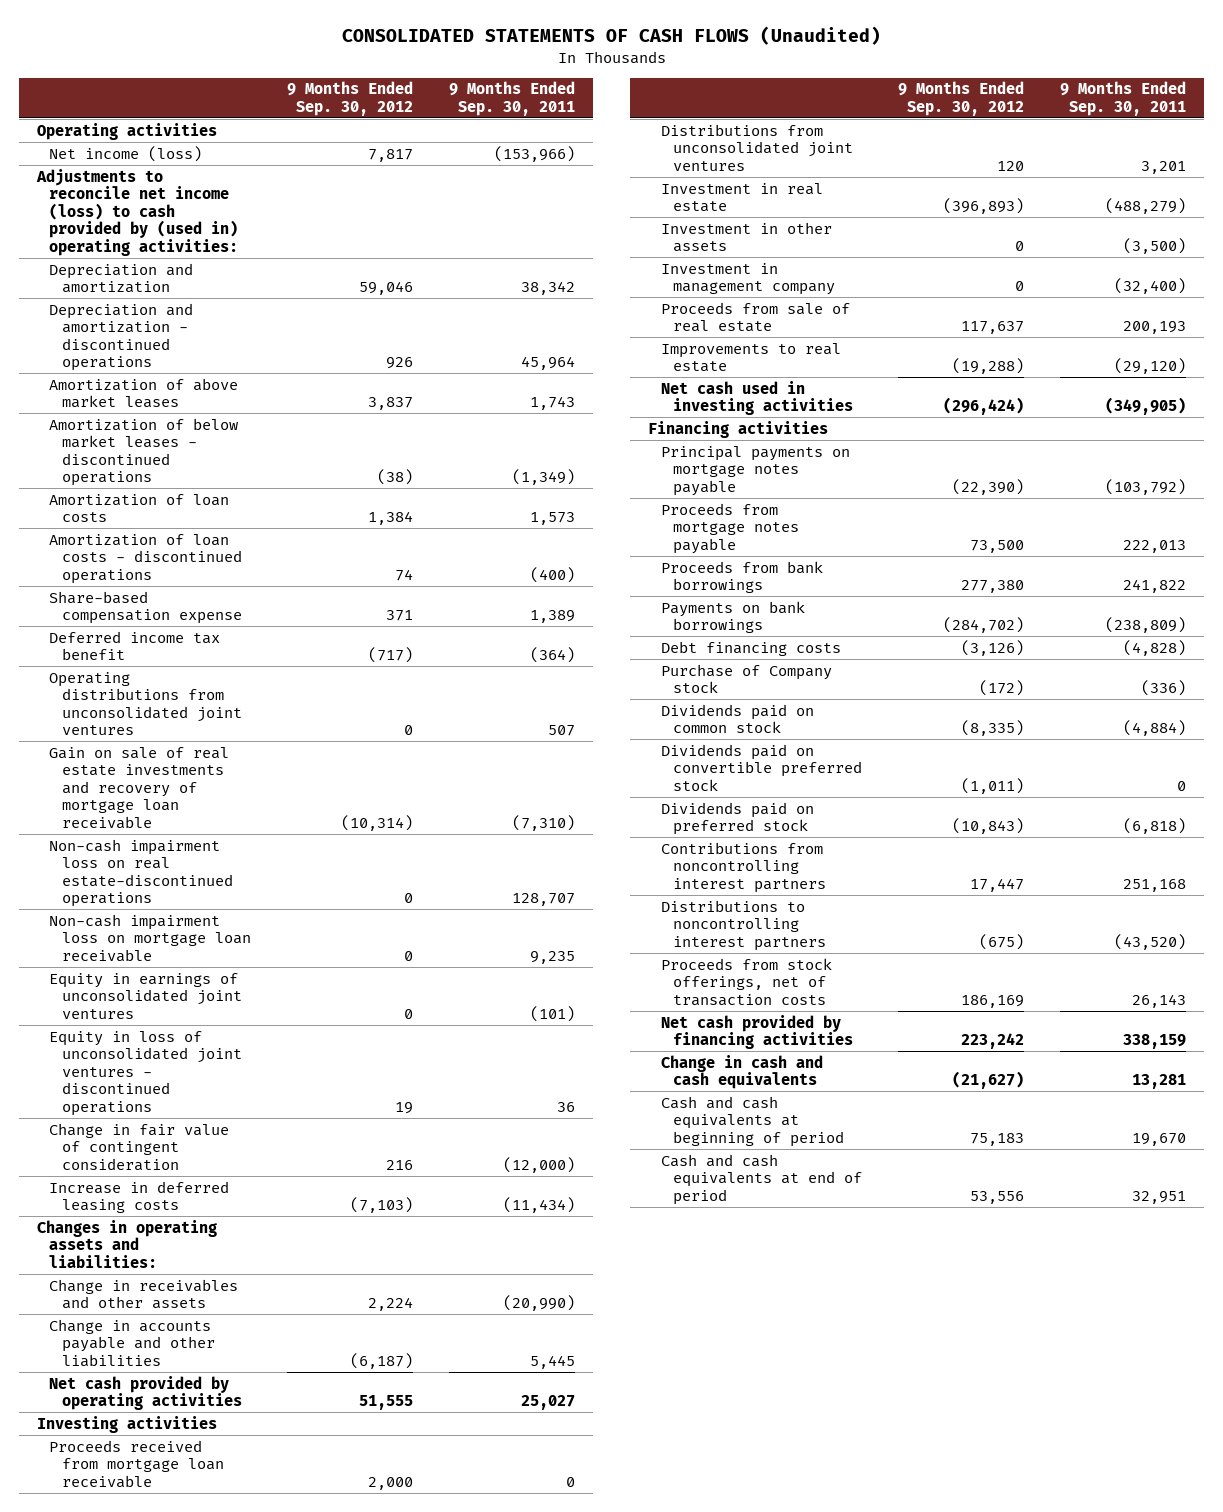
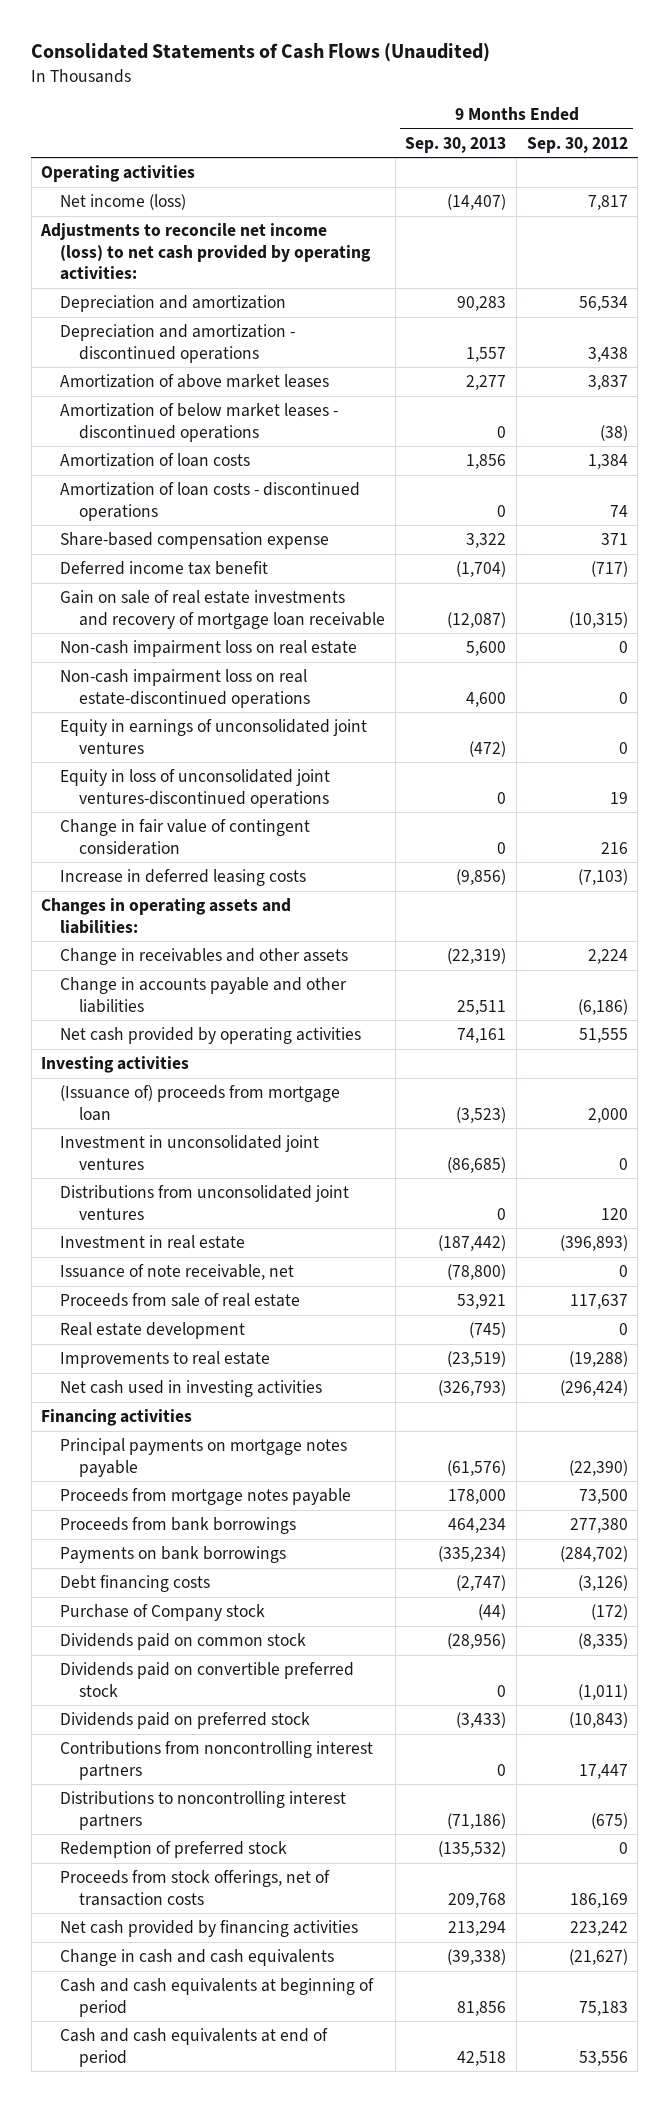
[341,26,881,46] CONSOLIDATED STATEMENTS OF CASH FLOWS (Unaudited) -> [31,43,491,63] Consolidated Statements of Cash Flows (Unaudited)
[448,81,575,116] 9 Months Ended Sep. 30, 2011 -> none
none -> [405,136,507,153] Sep. 30, 2013
[35,168,239,257] Adjustments to reconcile net income (loss) to cash provided by (used in) operating activities: -> [40,223,372,281] Adjustments to reconcile net income (loss) to net cash provided by operating activities:
[358,281,413,296] 59,046 -> [578,296,628,312] 56,534
[385,357,413,370] 926 -> [587,346,628,362] 3,438
[49,671,242,736] Operating distributions from unconsolidated joint ventures -> none
[340,815,413,832] (10,314) -> [568,611,628,628] (10,315)
none -> [60,640,358,658] Non-cash impairment loss on real estate
[49,913,251,962] Non-cash impairment loss on mortgage loan receivable -> none
[49,1030,242,1117] Equity in loss of unconsolidated joint ventures - discontinued operations -> [60,769,331,808] Equity in loss of unconsolidated joint ventures-discontinued operations
[349,1352,413,1369] (6,187) -> [577,998,628,1015] (6,186)
[49,1439,224,1488] Proceeds received from mortgage loan receivable -> [60,1085,341,1121] (Issuance of) proceeds from mortgage loan
none -> [60,1135,320,1170] Investment in unconsolidated joint ventures
[660,221,832,253] Investment in other assets -> none
[660,262,836,296] Investment in management company -> none
none -> [60,1264,295,1281] Issuance of note receivable, net
none -> [60,1322,246,1340] Real estate development
none -> [60,1841,288,1859] Redemption of preferred stock

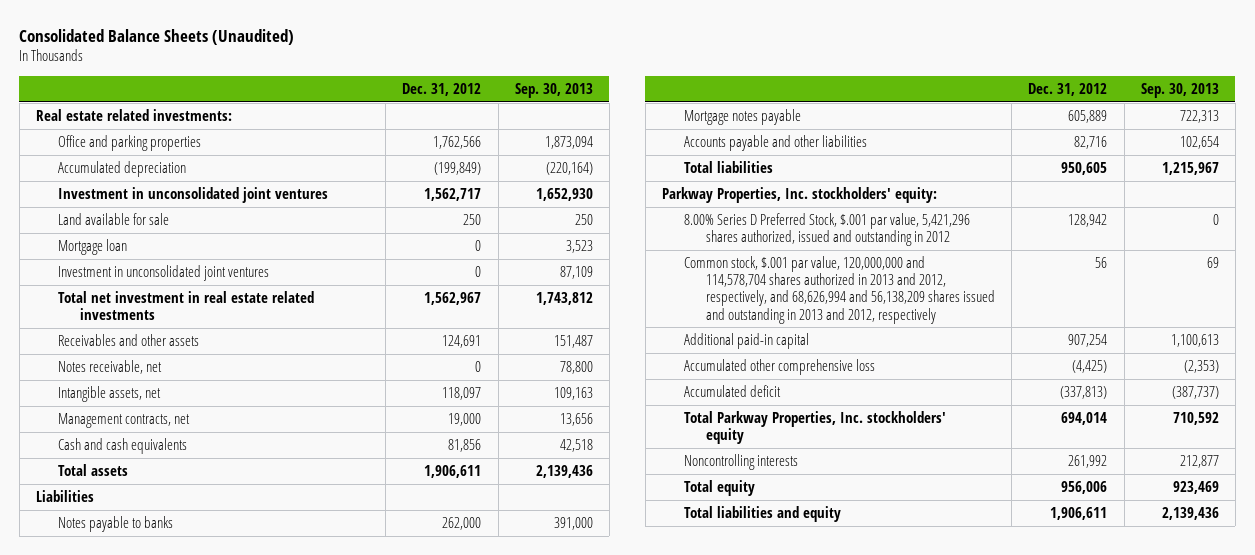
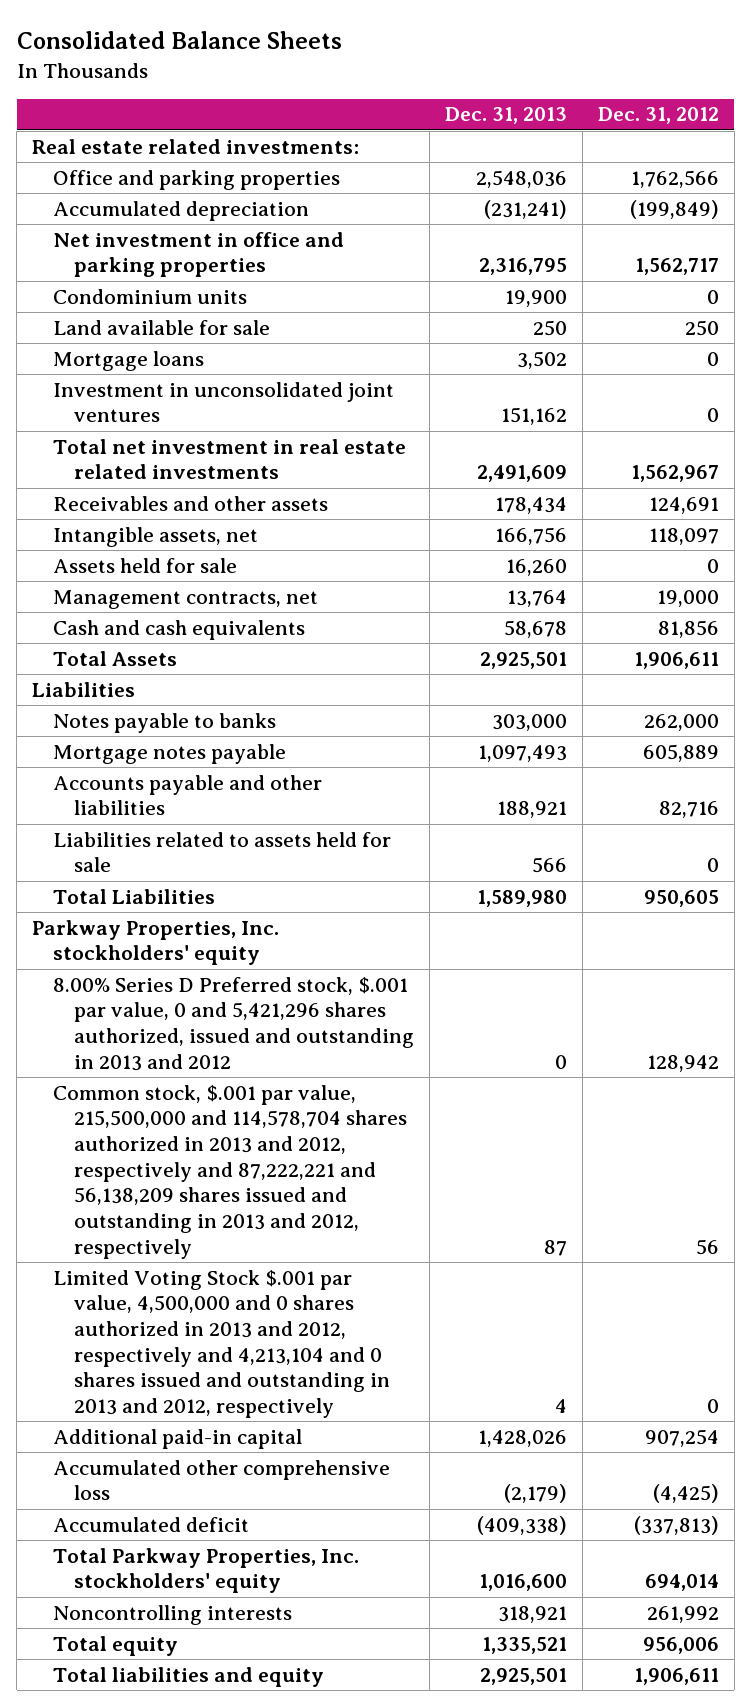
[19,28,295,45] Consolidated Balance Sheets (Unaudited) -> [16,31,342,50] Consolidated Balance Sheets
[514,82,593,98] Sep. 30, 2013 -> none
none -> [444,107,567,125] Dec. 31, 2013
[58,187,329,204] Investment in unconsolidated joint ventures -> [53,231,345,278] Net investment in office and parking properties
none -> [53,288,248,304] Condominium units
[58,239,128,256] Mortgage loan -> [53,350,205,371] Mortgage loans
[58,360,163,375] Notes receivable, net -> none
none -> [53,557,238,573] Assets held for sale
[58,464,129,477] Total assets -> [53,650,178,666] Total Assets
none -> [53,831,392,873] Liabilities related to assets held for sale
[684,161,774,174] Total liabilities -> [53,888,216,904] Total Liabilities
[662,187,938,204] Parkway Properties, Inc. stockholders' equity: -> [32,919,280,966] Parkway Properties, Inc. stockholders' equity
[684,213,971,247] 8.00% Series D Preferred Stock, $.001 par value, 5,421,296 shares authorized, issued and outstanding in 2012 -> [53,976,414,1071] 8.00% Series D Preferred stock, $.001 par value, 0 and 5,421,296 shares authorized, issued and outstanding in 2013 and 2012
[684,256,995,324] Common stock, $.001 par value, 120,000,000 and 114,578,704 shares authorized in 2013 and 2012, respectively, and 68,626,994 and 56,138,209 shares issued and outstanding in 2013 and 2012, respectively -> [53,1084,407,1259] Common stock, $.001 par value, 215,500,000 and 114,578,704 shares authorized in 2013 and 2012, respectively and 87,222,221 and 56,138,209 shares issued and outstanding in 2013 and 2012, respectively
none -> [53,1269,390,1419] Limited Voting Stock $.001 par value, 4,500,000 and 0 shares authorized in 2013 and 2012, respectively and 4,213,104 and 0 shares issued and outstanding in 2013 and 2012, respectively

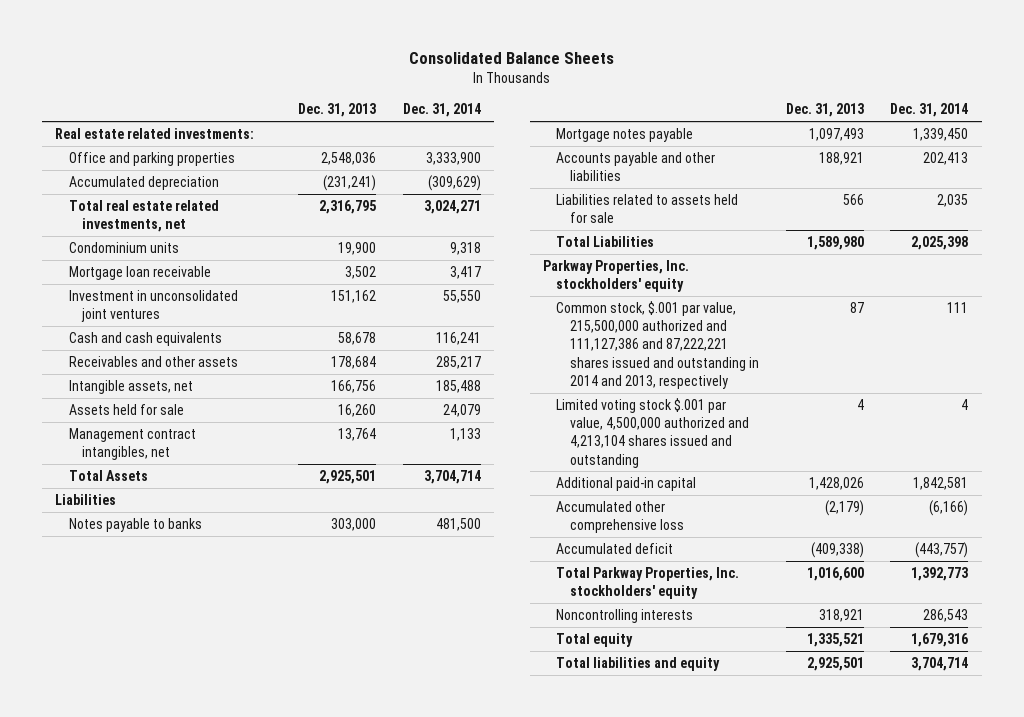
[597,107,719,125] Dec. 31, 2012 -> none
none -> [402,103,481,118] Dec. 31, 2014
[53,231,345,278] Net investment in office and parking properties -> [68,199,219,233] Total real estate related investments, net
[53,319,271,335] Land available for sale -> none
[53,350,205,371] Mortgage loans -> [68,265,211,280] Mortgage loan receivable
[53,438,407,480] Total net investment in real estate related investments -> none
[53,619,306,640] Cash and cash equivalents -> [68,331,222,346] Cash and cash equivalents
[494,496,567,514] 178,434 -> [330,355,376,369] 178,684
[53,589,319,609] Management contracts, net -> [68,427,196,461] Management contract intangibles, net
[53,976,414,1071] 8.00% Series D Preferred stock, $.001 par value, 0 and 5,421,296 shares authorized, issued and outstanding in 2013 and 2012 -> none
[53,1084,407,1259] Common stock, $.001 par value, 215,500,000 and 114,578,704 shares authorized in 2013 and 2012, respectively and 87,222,221 and 56,138,209 shares issued and outstanding in 2013 and 2012, respectively -> [556,300,759,390] Common stock, $.001 par value, 215,500,000 authorized and 111,127,386 and 87,222,221 shares issued and outstanding in 2014 and 2013, respectively
[53,1269,390,1419] Limited Voting Stock $.001 par value, 4,500,000 and 0 shares authorized in 2013 and 2012, respectively and 4,213,104 and 0 shares issued and outstanding in 2013 and 2012, respectively -> [556,397,749,468] Limited voting stock $.001 par value, 4,500,000 authorized and 4,213,104 shares issued and outstanding

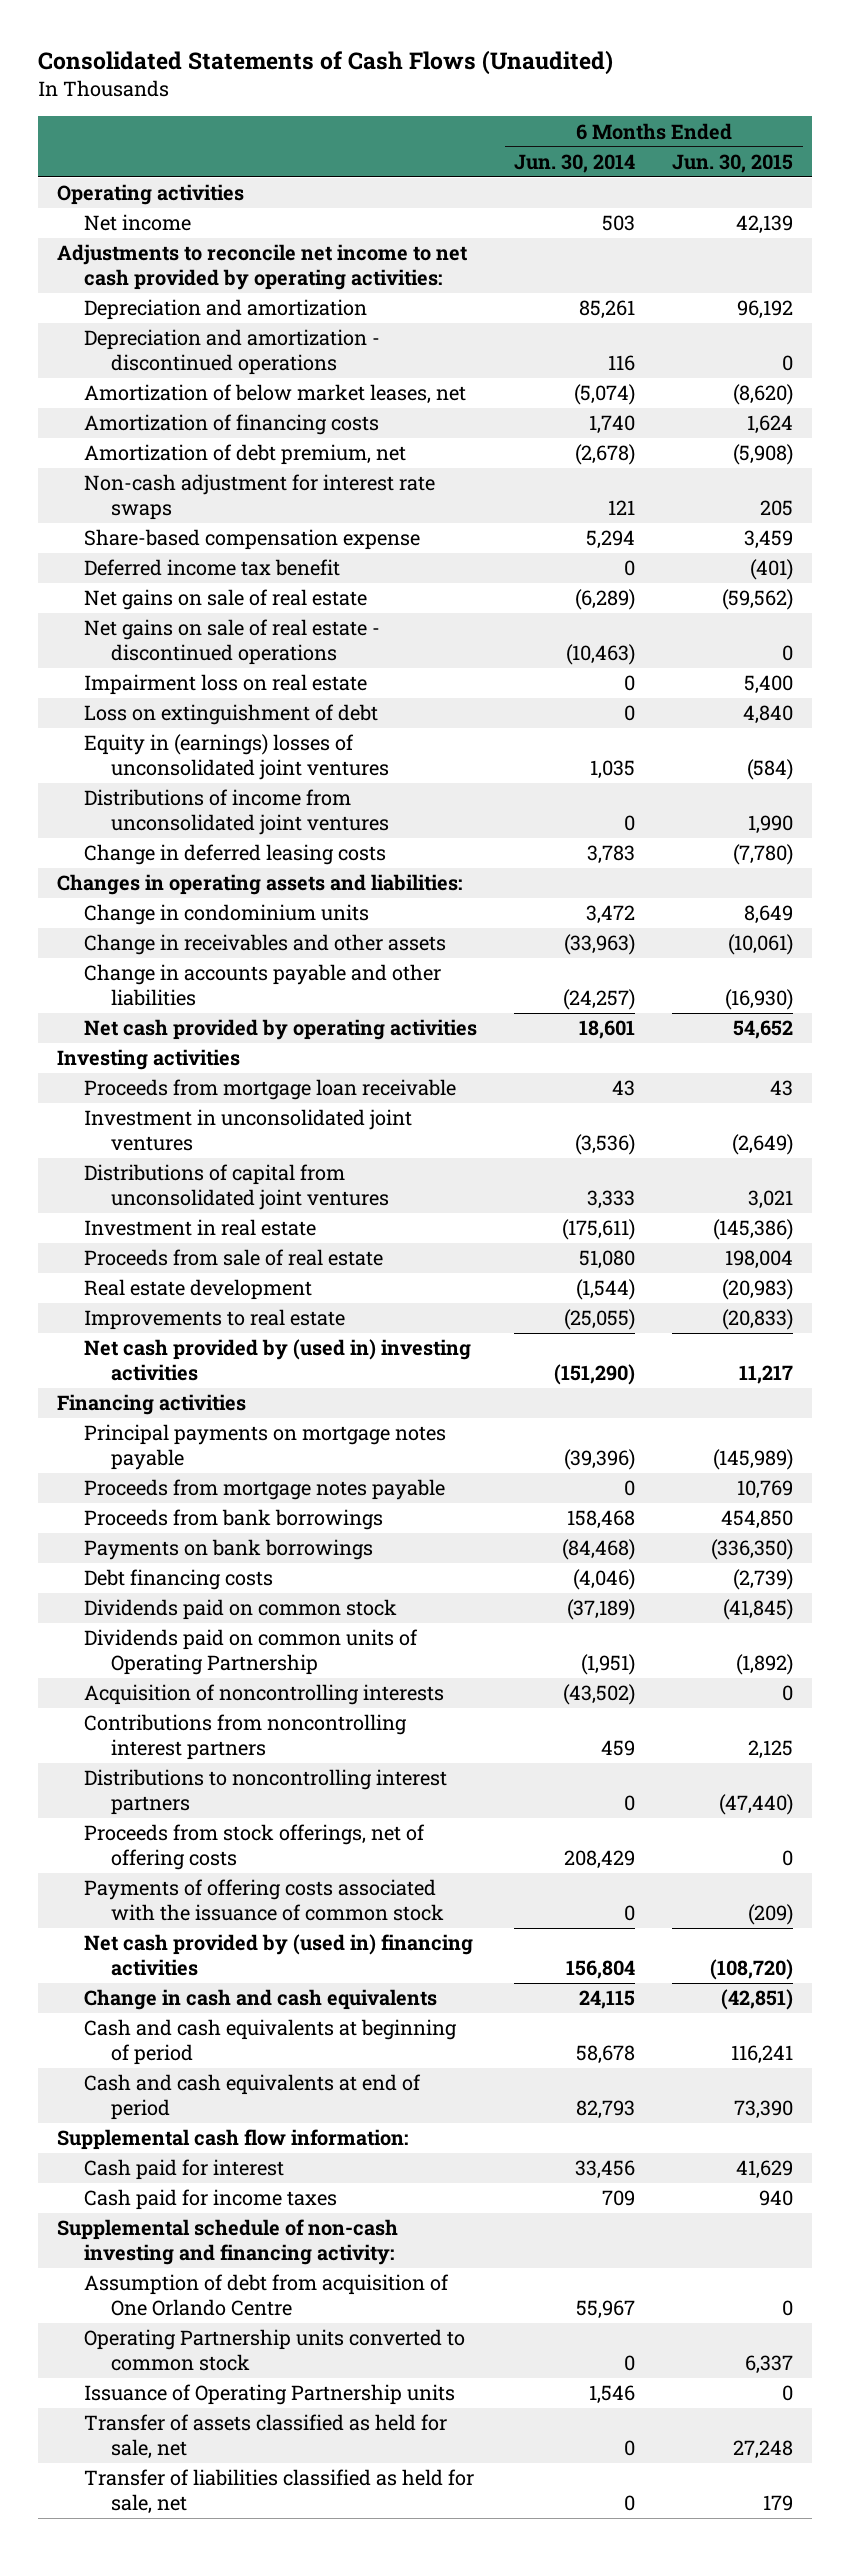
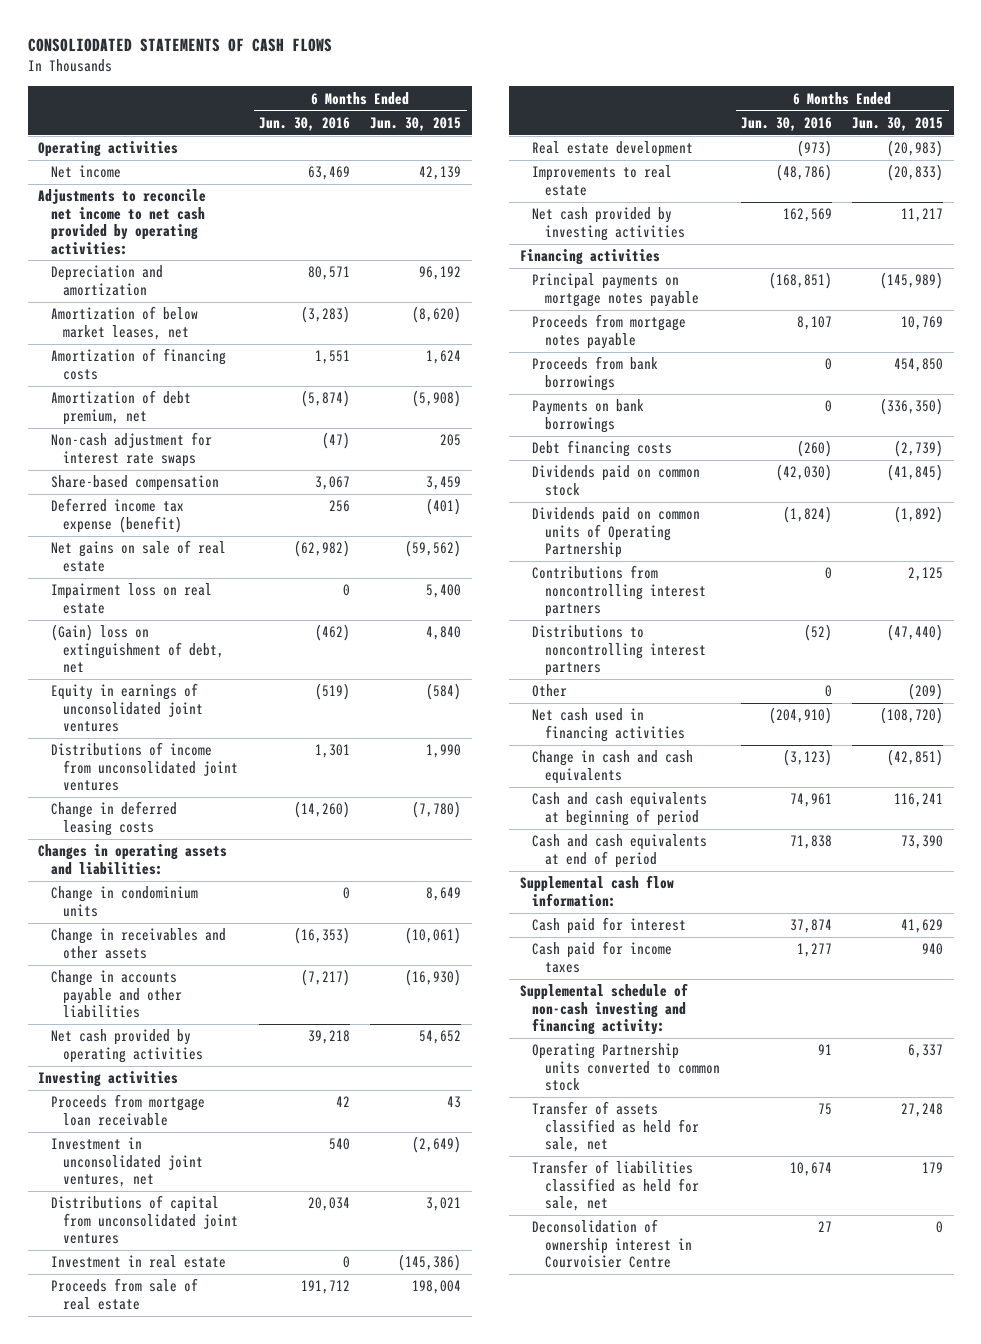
[38,50,614,76] Consolidated Statements of Cash Flows (Unaudited) -> [27,37,332,52] CONSOLIODATED STATEMENTS OF CASH FLOWS
[513,153,635,173] Jun. 30, 2014 -> none
none -> [258,116,350,131] Jun. 30, 2016
[83,329,380,376] Depreciation and amortization - discontinued operations -> none
[83,529,420,551] Share-based compensation expense -> [50,475,219,492] Share-based compensation
[83,559,340,577] Deferred income tax benefit -> [50,498,184,533] Deferred income tax expense (benefit)
[83,619,380,666] Net gains on sale of real estate - discontinued operations -> none
[83,704,378,726] Loss on extinguishment of debt -> [50,624,225,674] (Gain) loss on extinguishment of debt, net
[83,734,389,781] Equity in (earnings) losses of unconsolidated joint ventures -> [50,683,204,733] Equity in earnings of unconsolidated joint ventures
[83,1109,412,1152] Investment in unconsolidated joint ventures -> [50,1137,204,1188] Investment in unconsolidated joint ventures, net
[83,1339,471,1382] Net cash provided by (used in) investing activities -> [532,207,686,241] Net cash provided by investing activities
[83,1684,444,1706] Acquisition of noncontrolling interests -> none
[83,1824,425,1871] Proceeds from stock offerings, net of offering costs -> none
[83,1879,444,1922] Payments of offering costs associated with the issuance of common stock -> none
none -> [532,684,568,698] Other
[83,1934,473,1977] Net cash provided by (used in) financing activities -> [532,708,686,742] Net cash used in financing activities
[83,2274,449,2317] Assumption of debt from acquisition of One Orlando Centre -> none
[83,2384,455,2406] Issuance of Operating Partnership units -> none
none -> [532,1219,693,1269] Deconsolidation of ownership interest in Courvoisier Centre

